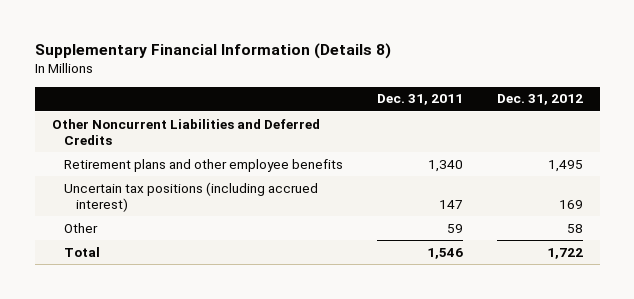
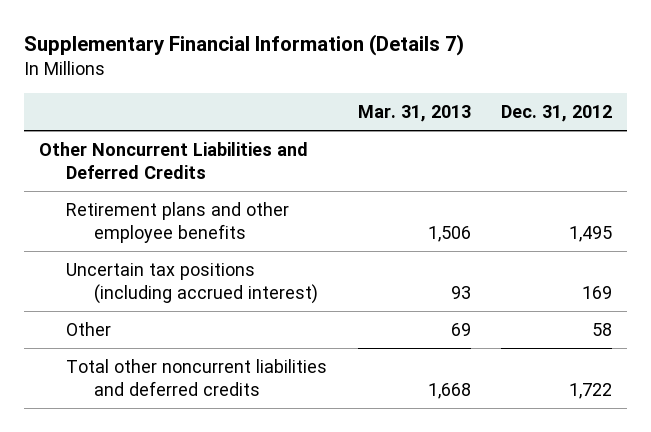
[34,43,391,60] Supplementary Financial Information (Details 8) -> [23,34,464,57] Supplementary Financial Information (Details 7)
[376,94,463,106] Dec. 31, 2011 -> none
none -> [357,104,471,122] Mar. 31, 2013
[63,246,100,257] Total -> [66,358,328,396] Total other noncurrent liabilities and deferred credits

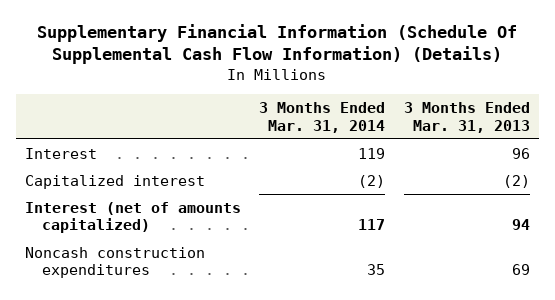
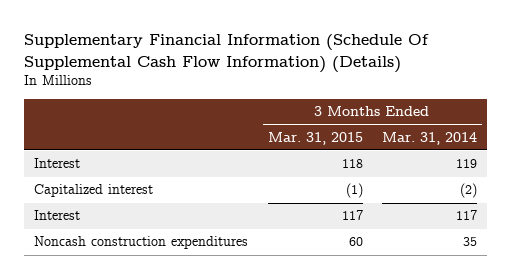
[403,101,530,133] 3 Months Ended Mar. 31, 2013 -> none
none -> [267,131,363,145] Mar. 31, 2015
[24,201,241,234] Interest (net of amounts capitalized) -> [33,210,80,221] Interest

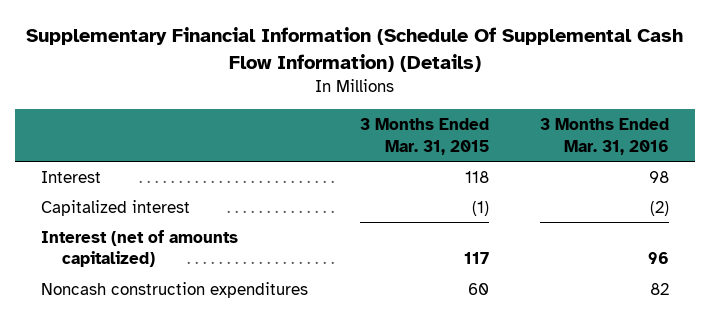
[382,131,478,145] Mar. 31, 2014 -> none
none -> [540,118,670,155] 3 Months Ended Mar. 31, 2016
[33,210,80,221] Interest -> [41,230,239,268] Interest (net of amounts capitalized)

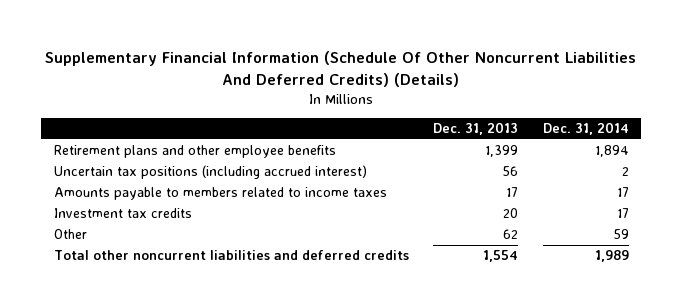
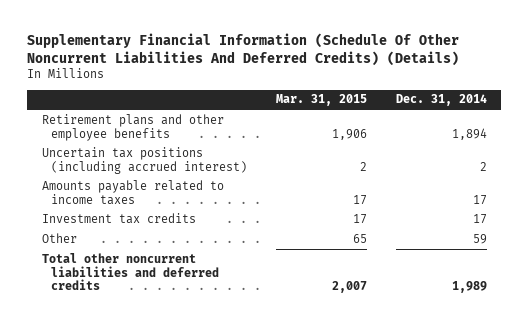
[433,122,519,136] Dec. 31, 2013 -> none
none -> [275,94,367,107] Mar. 31, 2015
[53,187,387,201] Amounts payable to members related to income taxes -> [41,179,224,205] Amounts payable related to income taxes

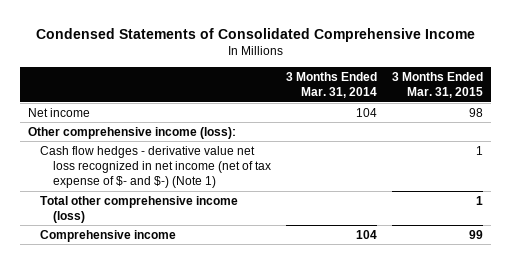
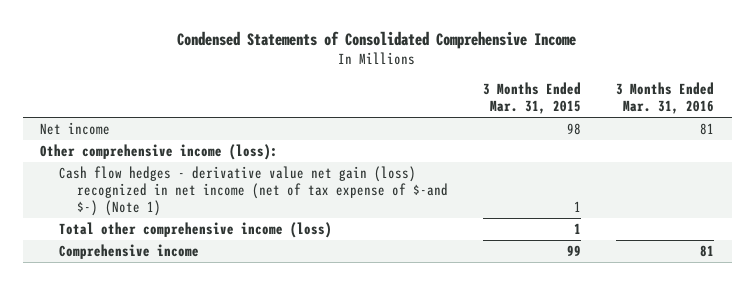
[286,72,378,99] 3 Months Ended Mar. 31, 2014 -> none
none -> [616,82,715,115] 3 Months Ended Mar. 31, 2016
[40,145,271,189] Cash flow hedges - derivative value net loss recognized in net income (net of tax expense of $- and $-) (Note 1) -> [58,166,449,216] Cash flow hedges - derivative value net gain (loss) recognized in net income (net of tax expense of $-and $-) (Note 1)

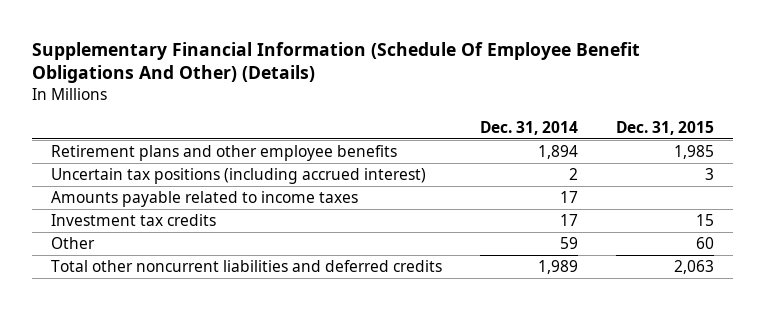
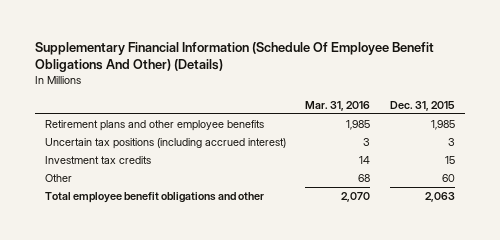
[479,120,578,135] Dec. 31, 2014 -> none
none -> [305,100,371,111] Mar. 31, 2016
[50,191,358,208] Amounts payable related to income taxes -> none
[50,260,442,273] Total other noncurrent liabilities and deferred credits -> [44,192,264,204] Total employee benefit obligations and other

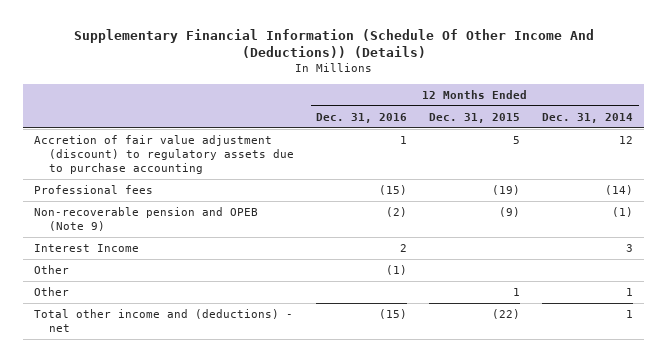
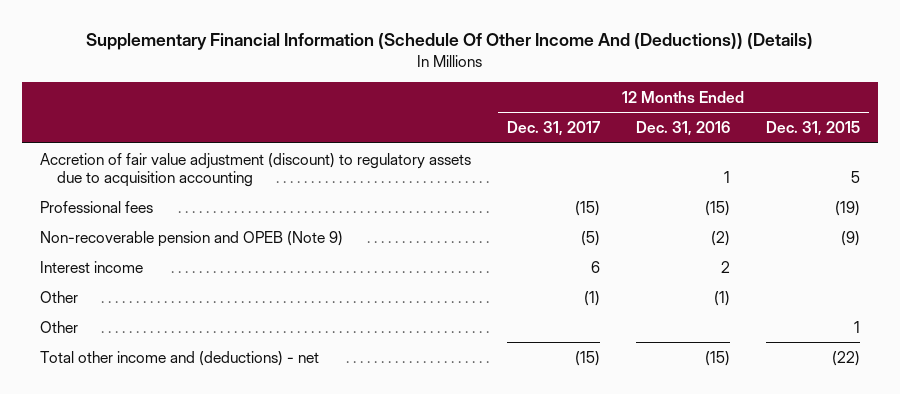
[542,112,634,123] Dec. 31, 2014 -> none
none -> [506,121,600,137] Dec. 31, 2017
[33,135,295,175] Accretion of fair value adjustment (discount) to regulatory assets due to purchase accounting -> [40,152,472,187] Accretion of fair value adjustment (discount) to regulatory assets due to acquisition accounting
[33,244,139,253] Interest Income -> [40,260,144,273] Interest income

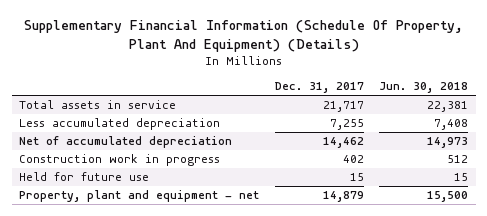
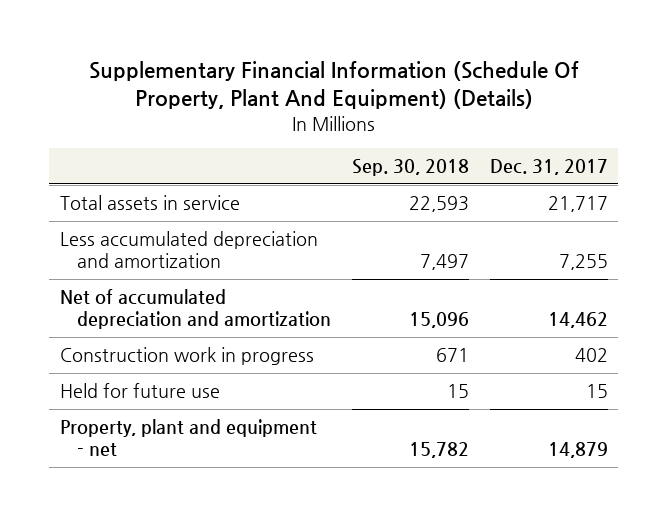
[378,82,468,94] Jun. 30, 2018 -> none
none -> [352,159,470,177] Sep. 30, 2018
[19,118,221,131] Less accumulated depreciation -> [59,231,318,269] Less accumulated depreciation and amortization
[19,136,233,149] Net of accumulated depreciation -> [59,289,332,330] Net of accumulated depreciation and amortization

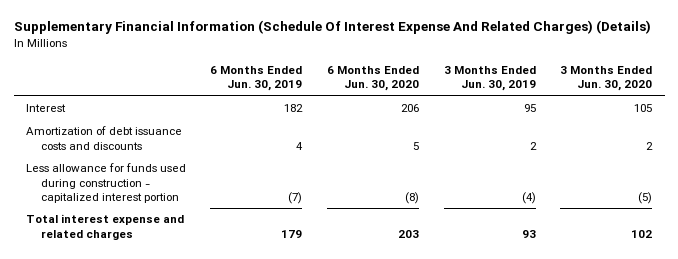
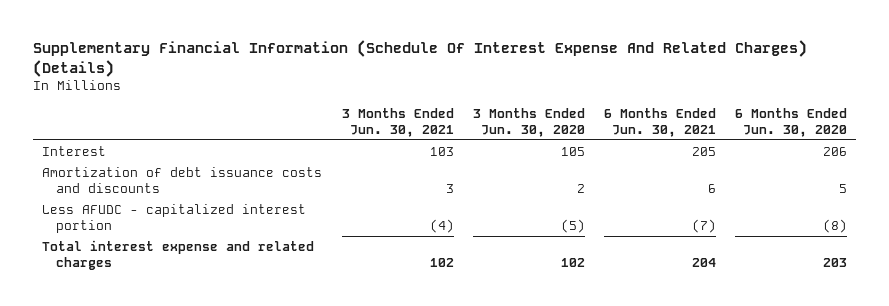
[210,66,303,92] 6 Months Ended Jun. 30, 2019 -> none
[443,66,536,92] 3 Months Ended Jun. 30, 2019 -> none
none -> [341,107,454,137] 3 Months Ended Jun. 30, 2021
none -> [603,107,716,137] 6 Months Ended Jun. 30, 2021
[25,163,186,203] Less allowance for funds used during construction - capitalized interest portion -> [42,203,307,233] Less AFUDC - capitalized interest portion

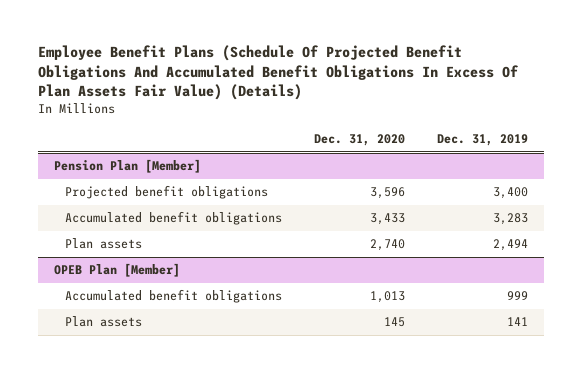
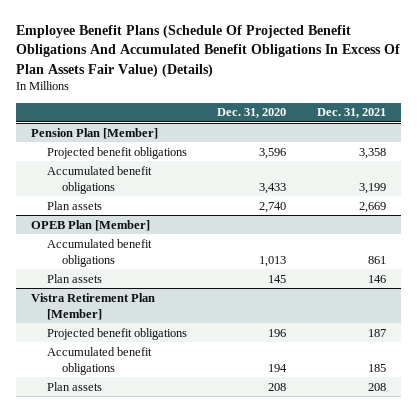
[436,134,528,147] Dec. 31, 2019 -> none
none -> [316,108,386,119] Dec. 31, 2021
none -> [31,292,156,320] Vistra Retirement Plan [Member]
none -> [46,327,187,340] Projected benefit obligations
none -> [46,346,152,375] Accumulated benefit obligations
none -> [46,381,102,391] Plan assets

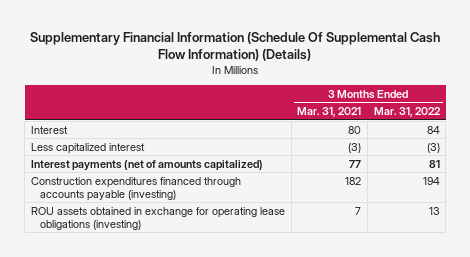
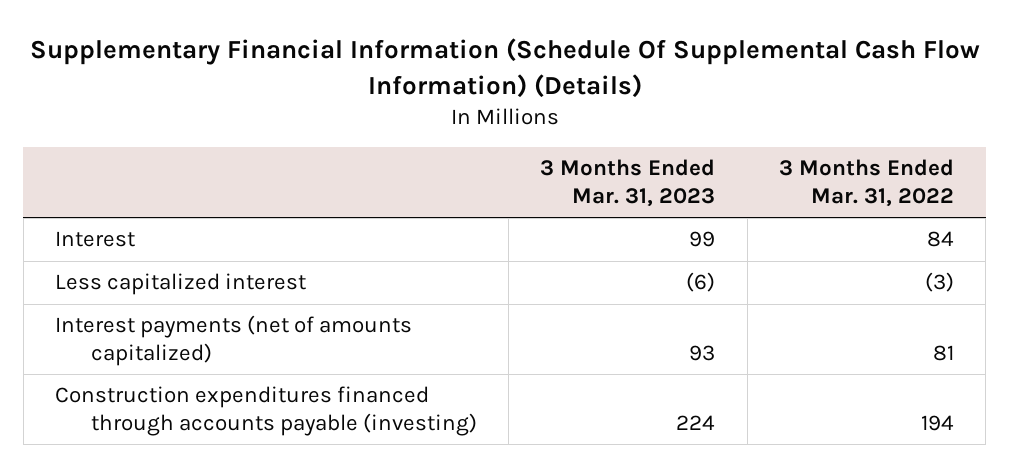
[297,106,362,117] Mar. 31, 2021 -> none
none -> [540,159,716,207] 3 Months Ended Mar. 31, 2023
[30,206,285,230] ROU assets obtained in exchange for operating lease obligations (investing) -> none

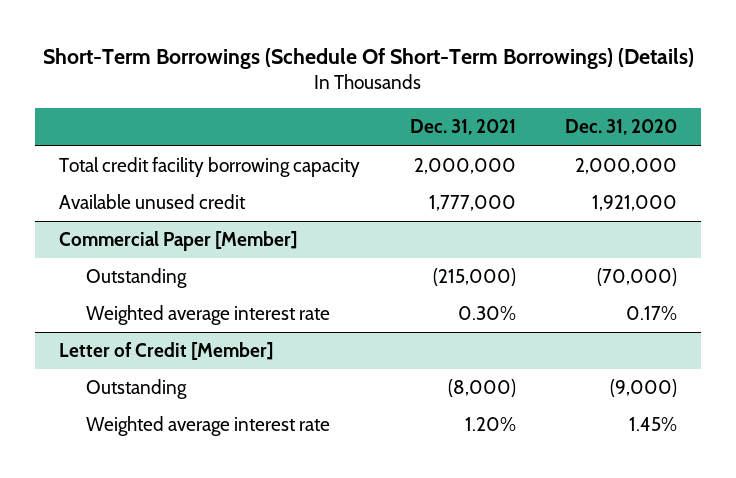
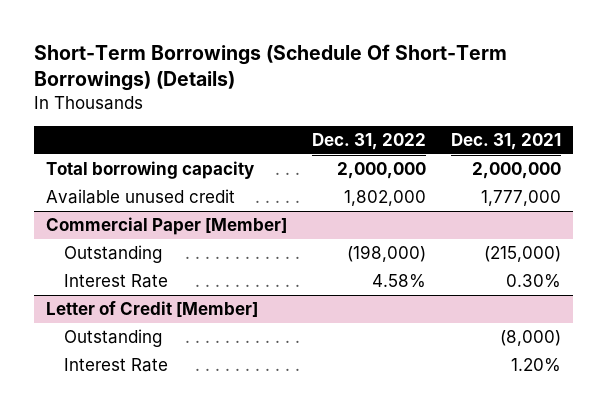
[564,119,677,136] Dec. 31, 2020 -> none
none -> [311,132,426,150] Dec. 31, 2022
[59,157,361,178] Total credit facility borrowing capacity -> [46,161,255,180] Total borrowing capacity
[86,305,331,326] Weighted average interest rate -> [63,274,168,289] Interest Rate
[86,416,331,437] Weighted average interest rate -> [63,358,168,373] Interest Rate

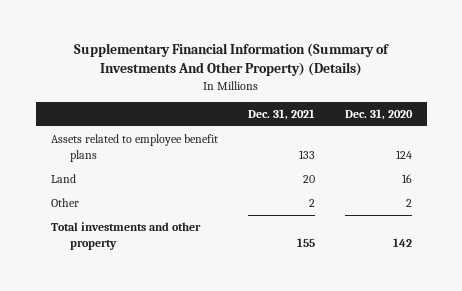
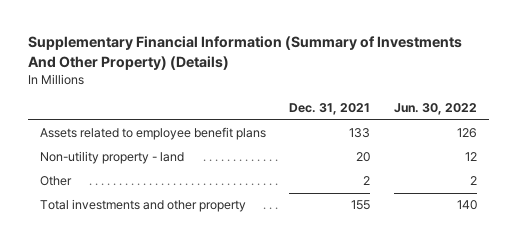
[344,108,413,120] Dec. 31, 2020 -> none
none -> [394,103,478,116] Jun. 30, 2022
[50,174,76,184] Land -> [39,151,184,165] Non-utility property - land

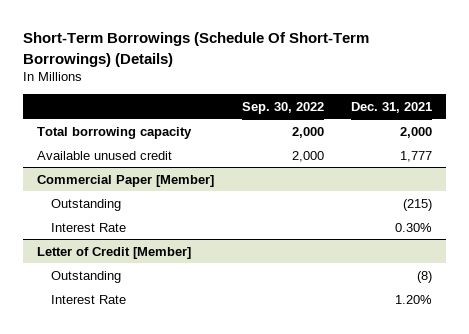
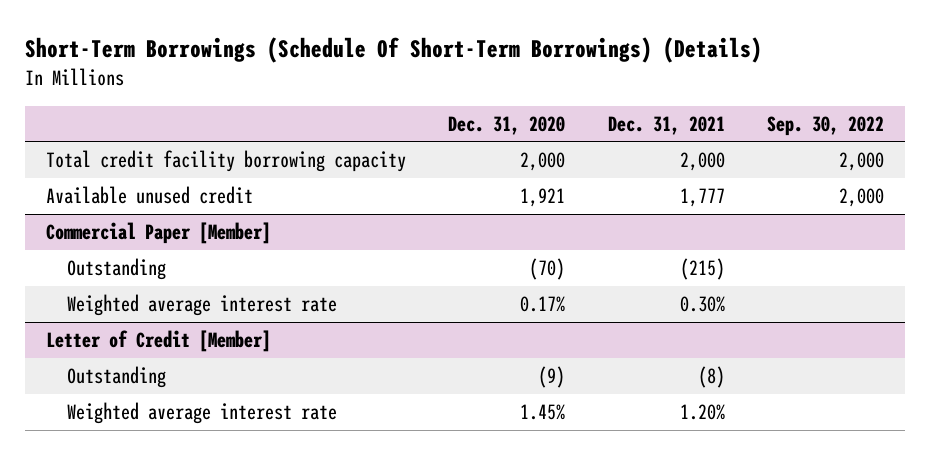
none -> [448,115,566,135] Dec. 31, 2020
[37,126,193,139] Total borrowing capacity -> [45,150,406,173] Total credit facility borrowing capacity
[51,222,127,232] Interest Rate -> [67,294,338,317] Weighted average interest rate
[51,294,127,304] Interest Rate -> [67,402,338,425] Weighted average interest rate

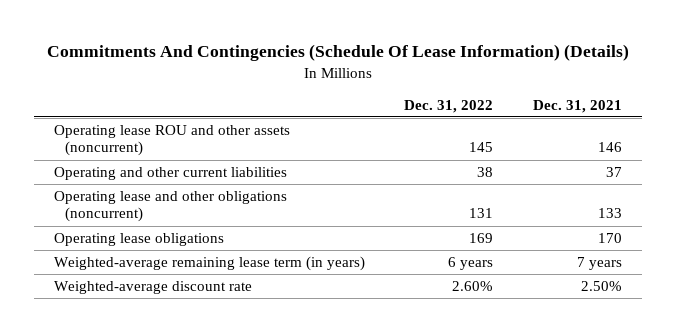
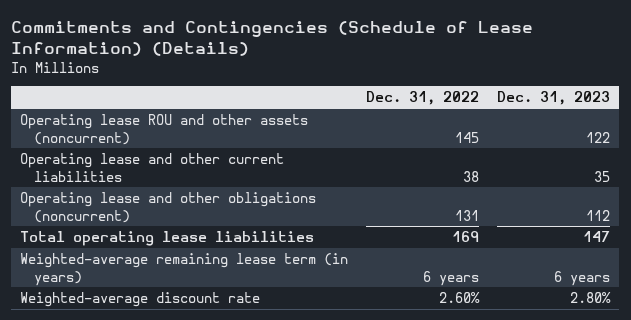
[46,44,629,62] Commitments And Contingencies (Schedule Of Lease Information) (Details) -> [11,20,534,56] Commitments and Contingencies (Schedule of Lease Information) (Details)
[532,99,622,113] Dec. 31, 2021 -> none
none -> [497,91,611,106] Dec. 31, 2023
[53,166,287,180] Operating and other current liabilities -> [20,153,285,182] Operating lease and other current liabilities
[53,232,224,246] Operating lease obligations -> [20,231,315,247] Total operating lease liabilities

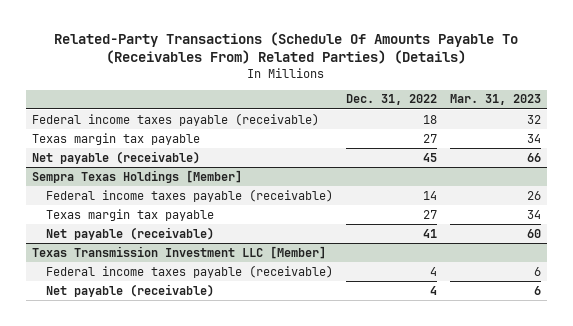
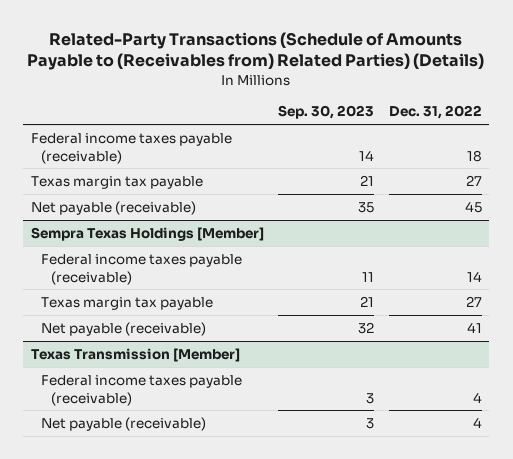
[54,31,519,65] Related-Party Transactions (Schedule Of Amounts Payable To (Receivables From) Related Parties) (Details) -> [27,31,485,71] Related-Party Transactions (Schedule of Amounts Payable to (Receivables from) Related Parties) (Details)
[449,94,541,106] Mar. 31, 2023 -> none
none -> [278,105,375,120] Sep. 30, 2023
[32,245,327,259] Texas Transmission Investment LLC [Member] -> [30,347,240,362] Texas Transmission [Member]

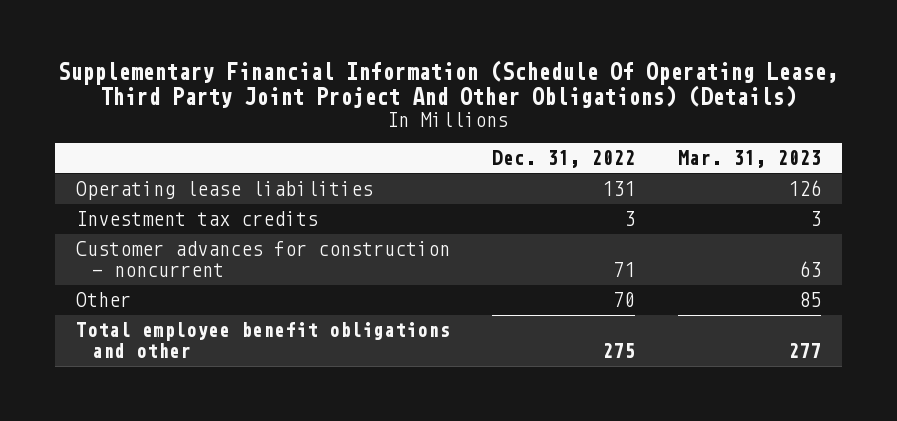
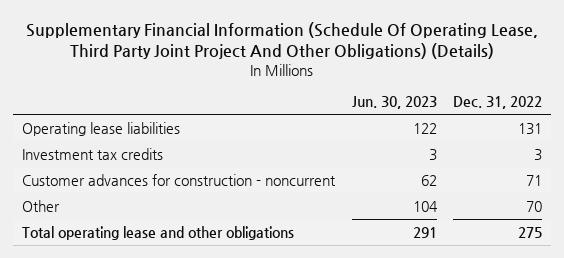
[677,150,821,169] Mar. 31, 2023 -> none
none -> [351,96,437,110] Jun. 30, 2023
[76,322,451,359] Total employee benefit obligations and other -> [21,225,294,240] Total operating lease and other obligations

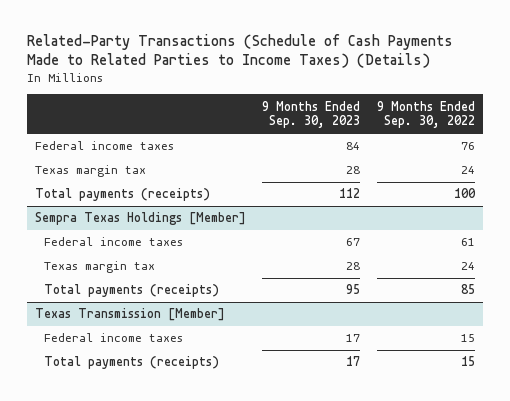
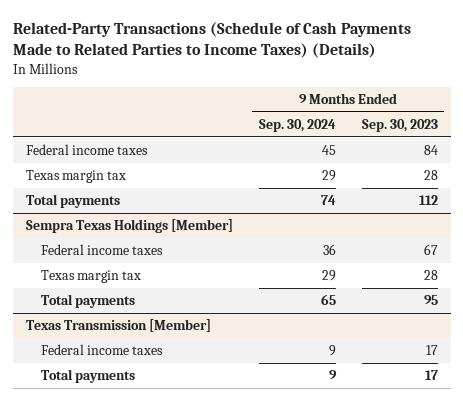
[376,100,475,129] 9 Months Ended Sep. 30, 2022 -> none
none -> [258,118,336,132] Sep. 30, 2024
[34,188,210,202] Total payments (receipts) -> [25,194,120,209] Total payments
[43,284,219,298] Total payments (receipts) -> [40,294,135,309] Total payments
[43,356,219,370] Total payments (receipts) -> [40,369,135,384] Total payments

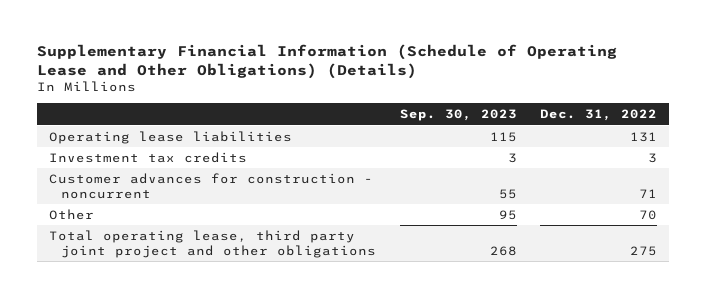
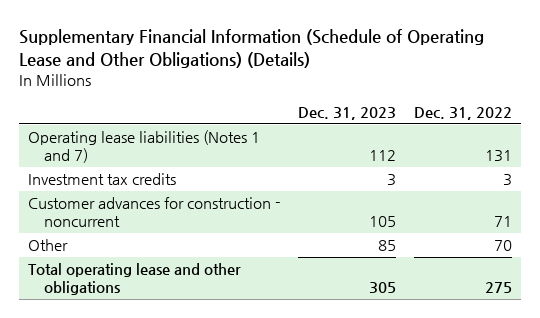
[399,109,517,122] Sep. 30, 2023 -> none
none -> [298,106,397,120] Dec. 31, 2023
[48,130,292,144] Operating lease liabilities -> [28,130,261,163] Operating lease liabilities (Notes 1 and 7)
[48,229,377,258] Total operating lease, third party joint project and other obligations -> [28,263,242,295] Total operating lease and other obligations

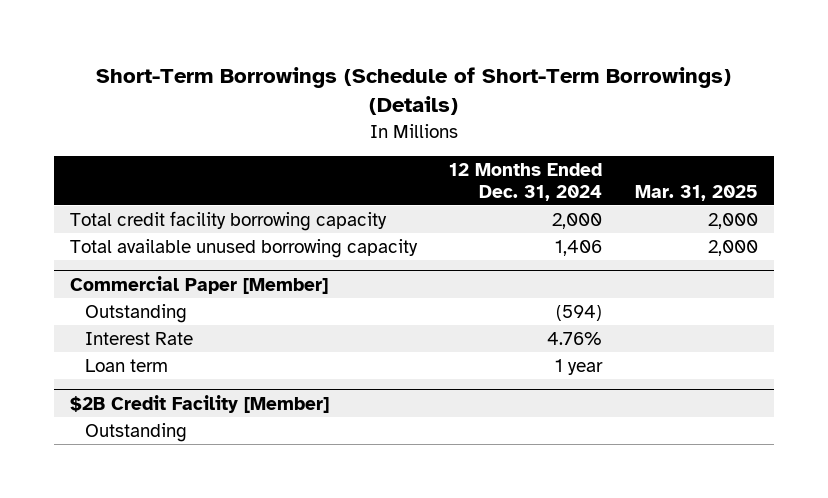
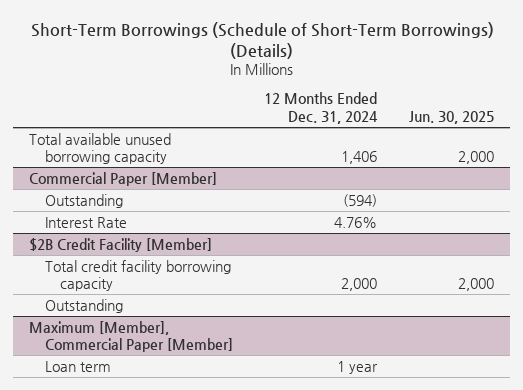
[634,184,758,201] Mar. 31, 2025 -> none
none -> [409,110,495,124] Jun. 30, 2025
[70,210,388,231] Total credit facility borrowing capacity -> none
[85,358,169,372] Loan term -> none
none -> [44,259,231,292] Total credit facility borrowing capacity
none -> [29,320,233,353] Maximum [Member], Commercial Paper [Member]
none -> [44,360,111,372] Loan term

